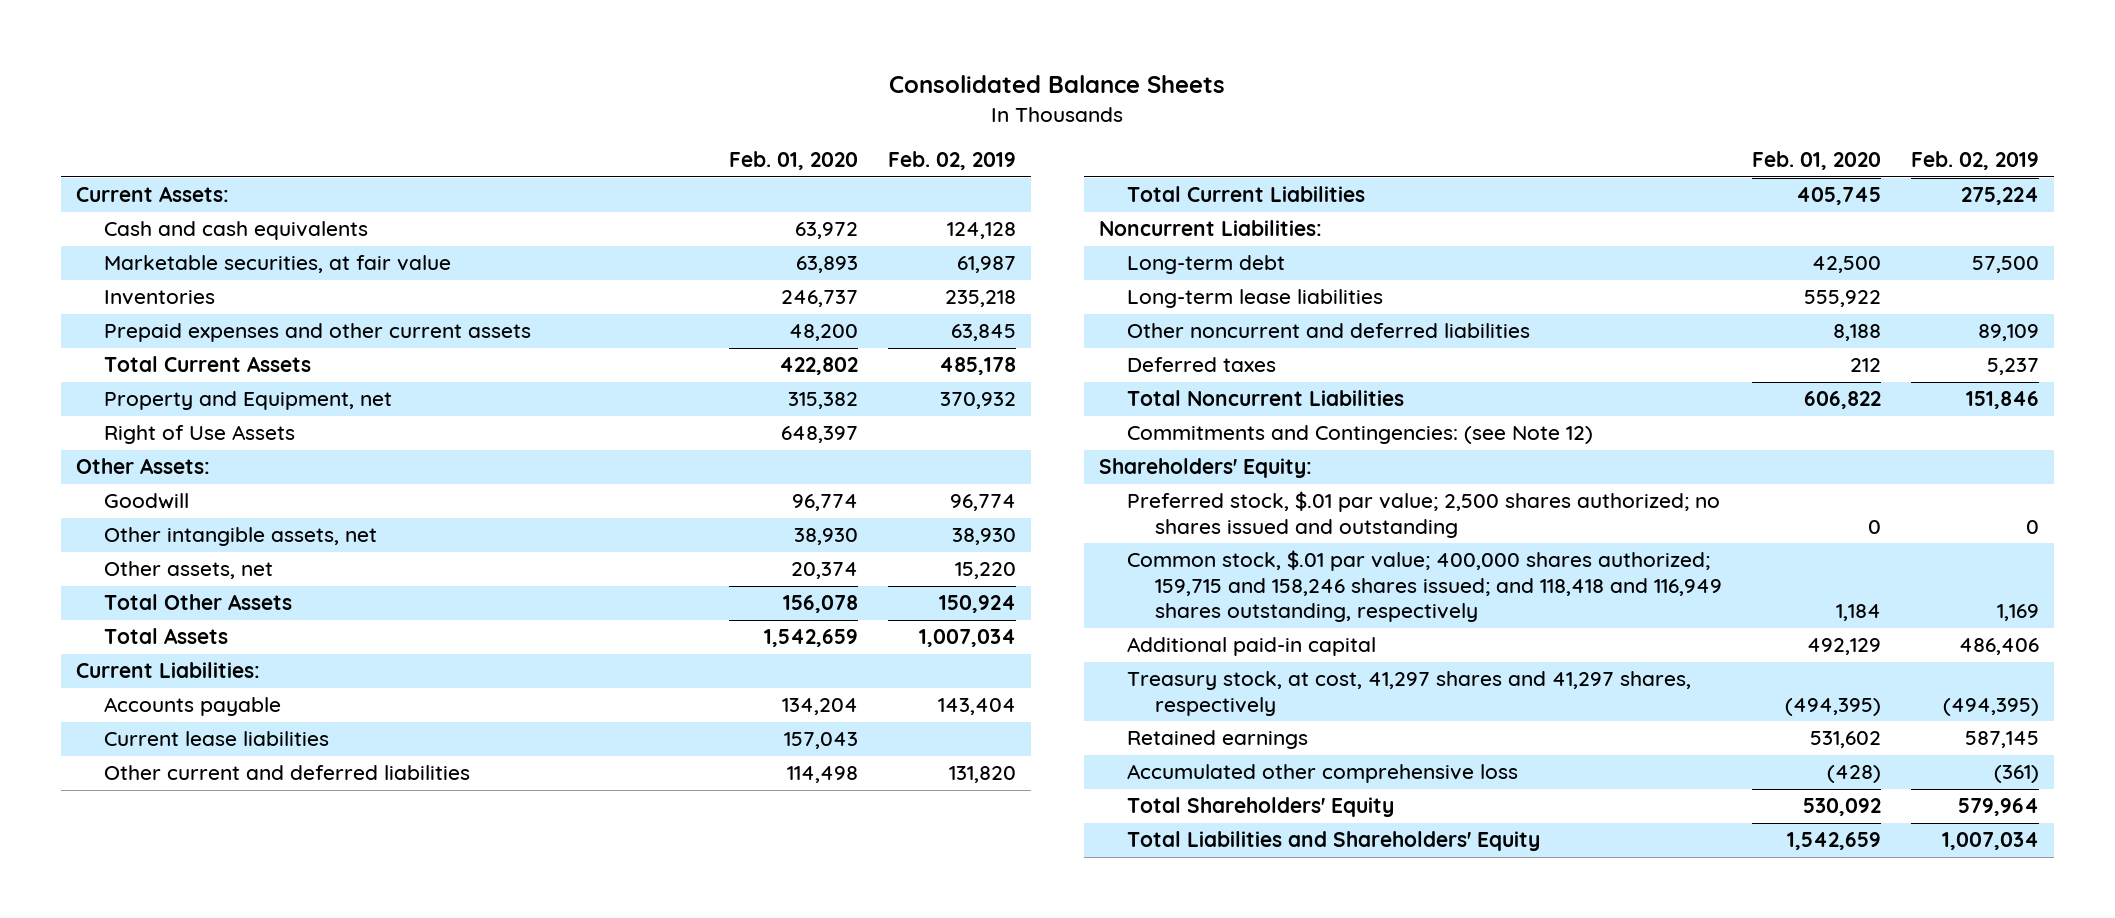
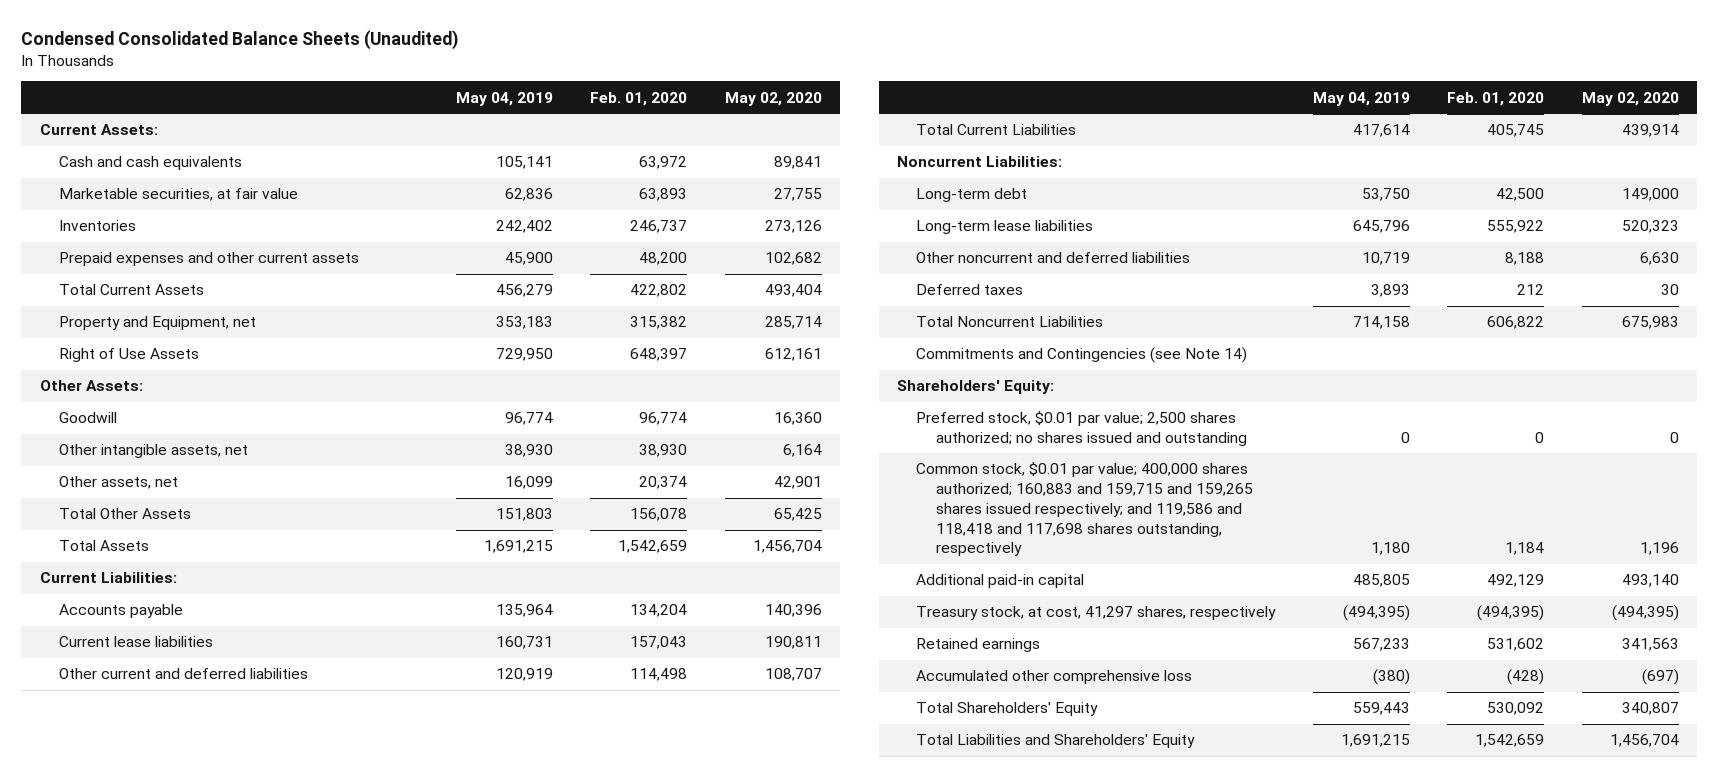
[889,75,1226,94] Consolidated Balance Sheets -> [21,30,459,51] Condensed Consolidated Balance Sheets (Unaudited)
[888,151,1017,171] Feb. 02, 2019 -> none
none -> [455,91,553,106] May 04, 2019
none -> [724,91,822,106] May 02, 2020
[1126,425,1593,445] Commitments and Contingencies: (see Note 12) -> [916,347,1248,364] Commitments and Contingencies (see Note 14)
[1126,491,1720,538] Preferred stock, $.01 par value; 2,500 shares authorized; no shares issued and outstanding -> [916,411,1247,447] Preferred stock, $0.01 par value; 2,500 shares authorized; no shares issued and outstanding
[1126,550,1722,623] Common stock, $.01 par value; 400,000 shares authorized; 159,715 and 158,246 shares issued; and 118,418 and 116,949 shares outstanding, respectively -> [916,462,1253,557] Common stock, $0.01 par value; 400,000 shares authorized; 160,883 and 159,715 and 159,265 shares issued respectively; and 119,586 and 118,418 and 117,698 shares outstanding, respectively
[1126,671,1691,716] Treasury stock, at cost, 41,297 shares and 41,297 shares, respectively -> [916,606,1277,621] Treasury stock, at cost, 41,297 shares, respectively

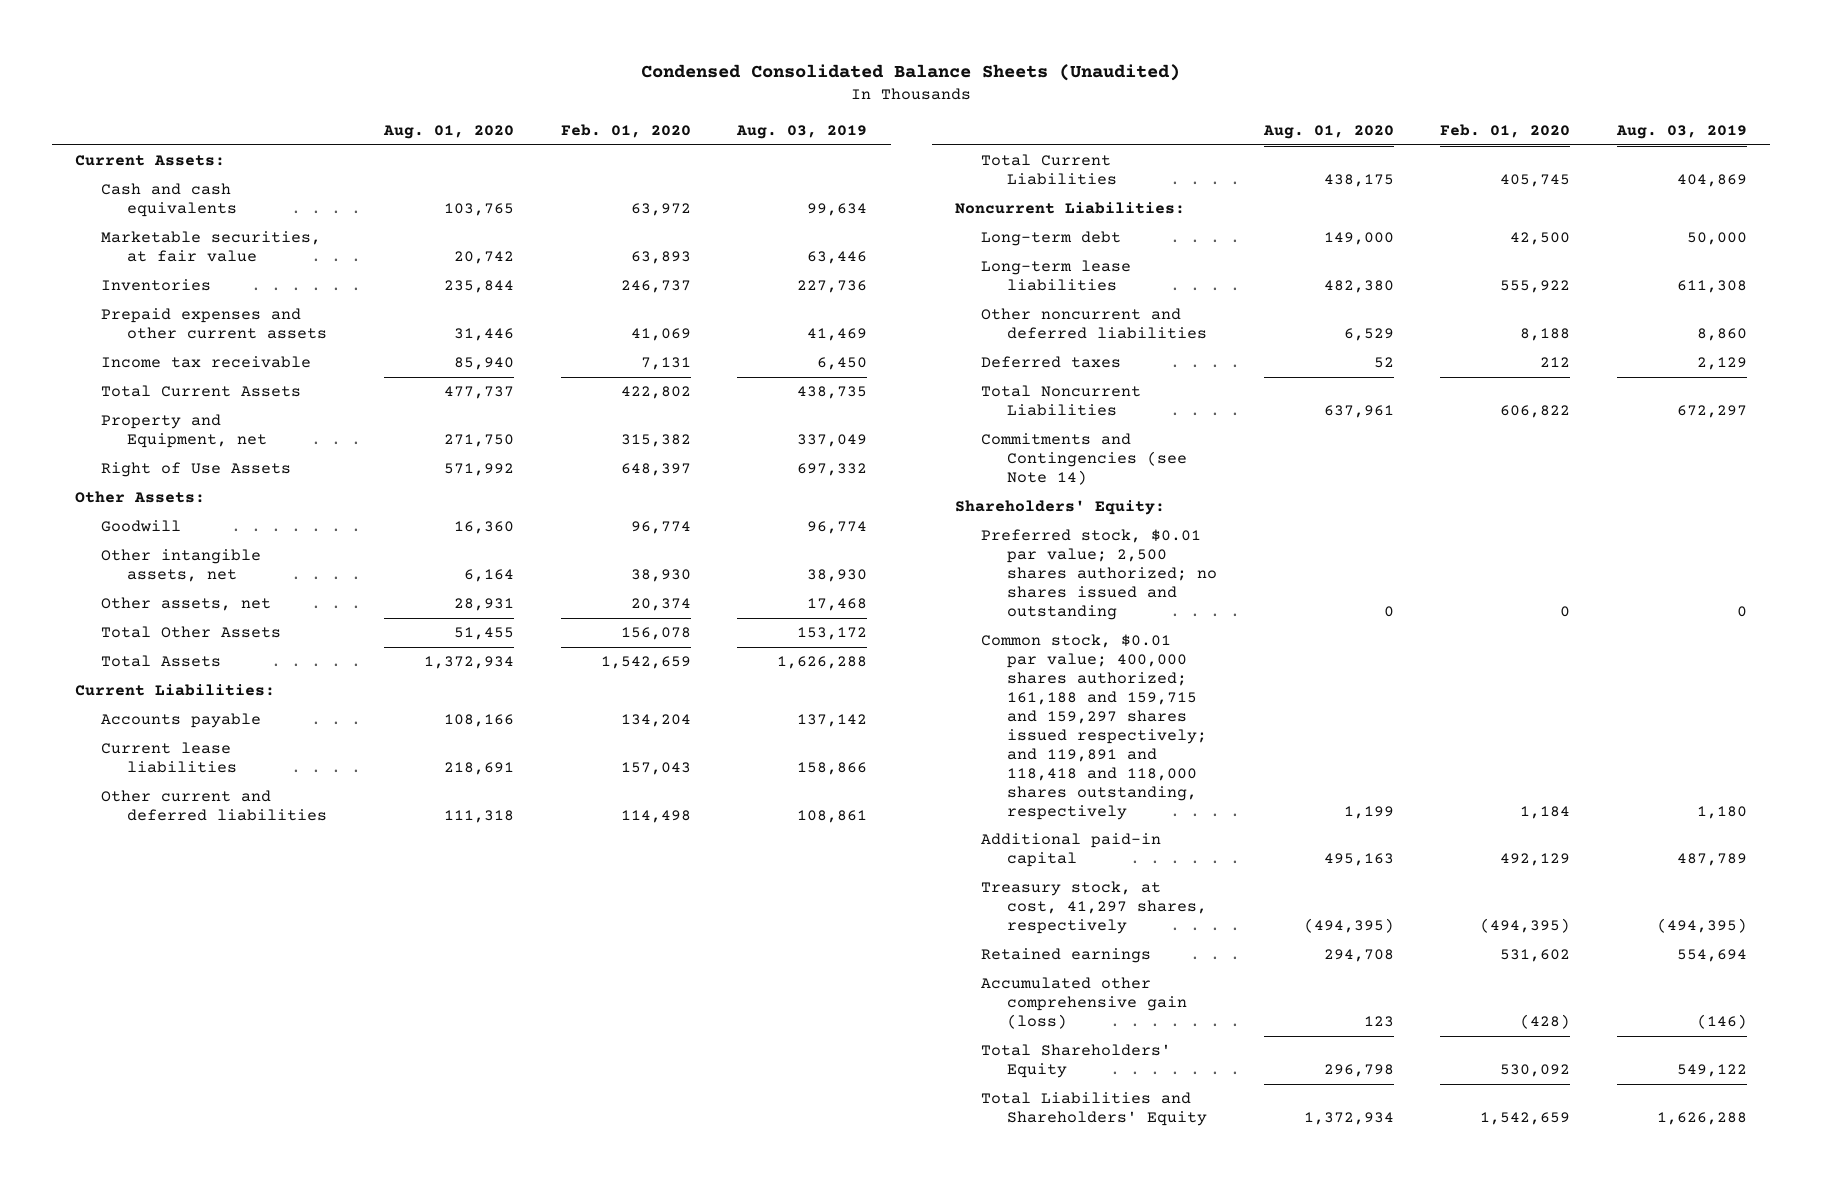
[455,91,553,106] May 04, 2019 -> none
[724,91,822,106] May 02, 2020 -> none
none -> [382,124,514,139] Aug. 01, 2020
none -> [736,124,868,139] Aug. 03, 2019
[639,252,688,266] 48,200 -> [630,328,691,342] 41,069
none -> [101,356,312,369] Income tax receivable
[916,462,1253,557] Common stock, $0.01 par value; 400,000 shares authorized; 160,883 and 159,715 and 159,265 shares issued respectively; and 119,586 and 118,418 and 117,698 shares outstanding, respectively -> [980,634,1207,820] Common stock, $0.01 par value; 400,000 shares authorized; 161,188 and 159,715 and 159,297 shares issued respectively; and 119,891 and 118,418 and 118,000 shares outstanding, respectively
[916,670,1193,685] Accumulated other comprehensive loss -> [980,977,1187,1030] Accumulated other comprehensive gain (loss)

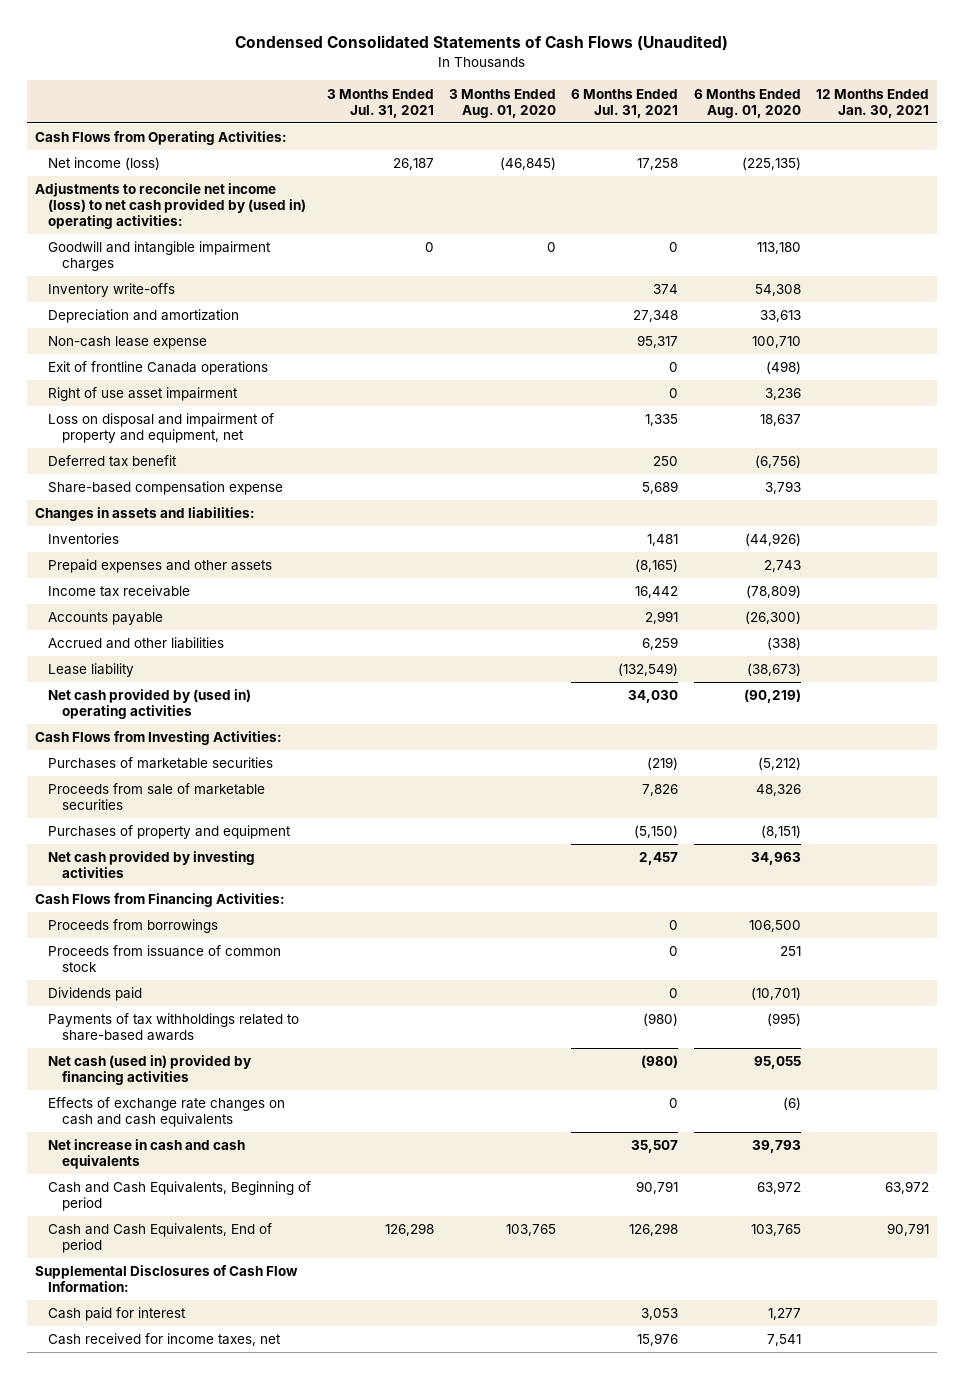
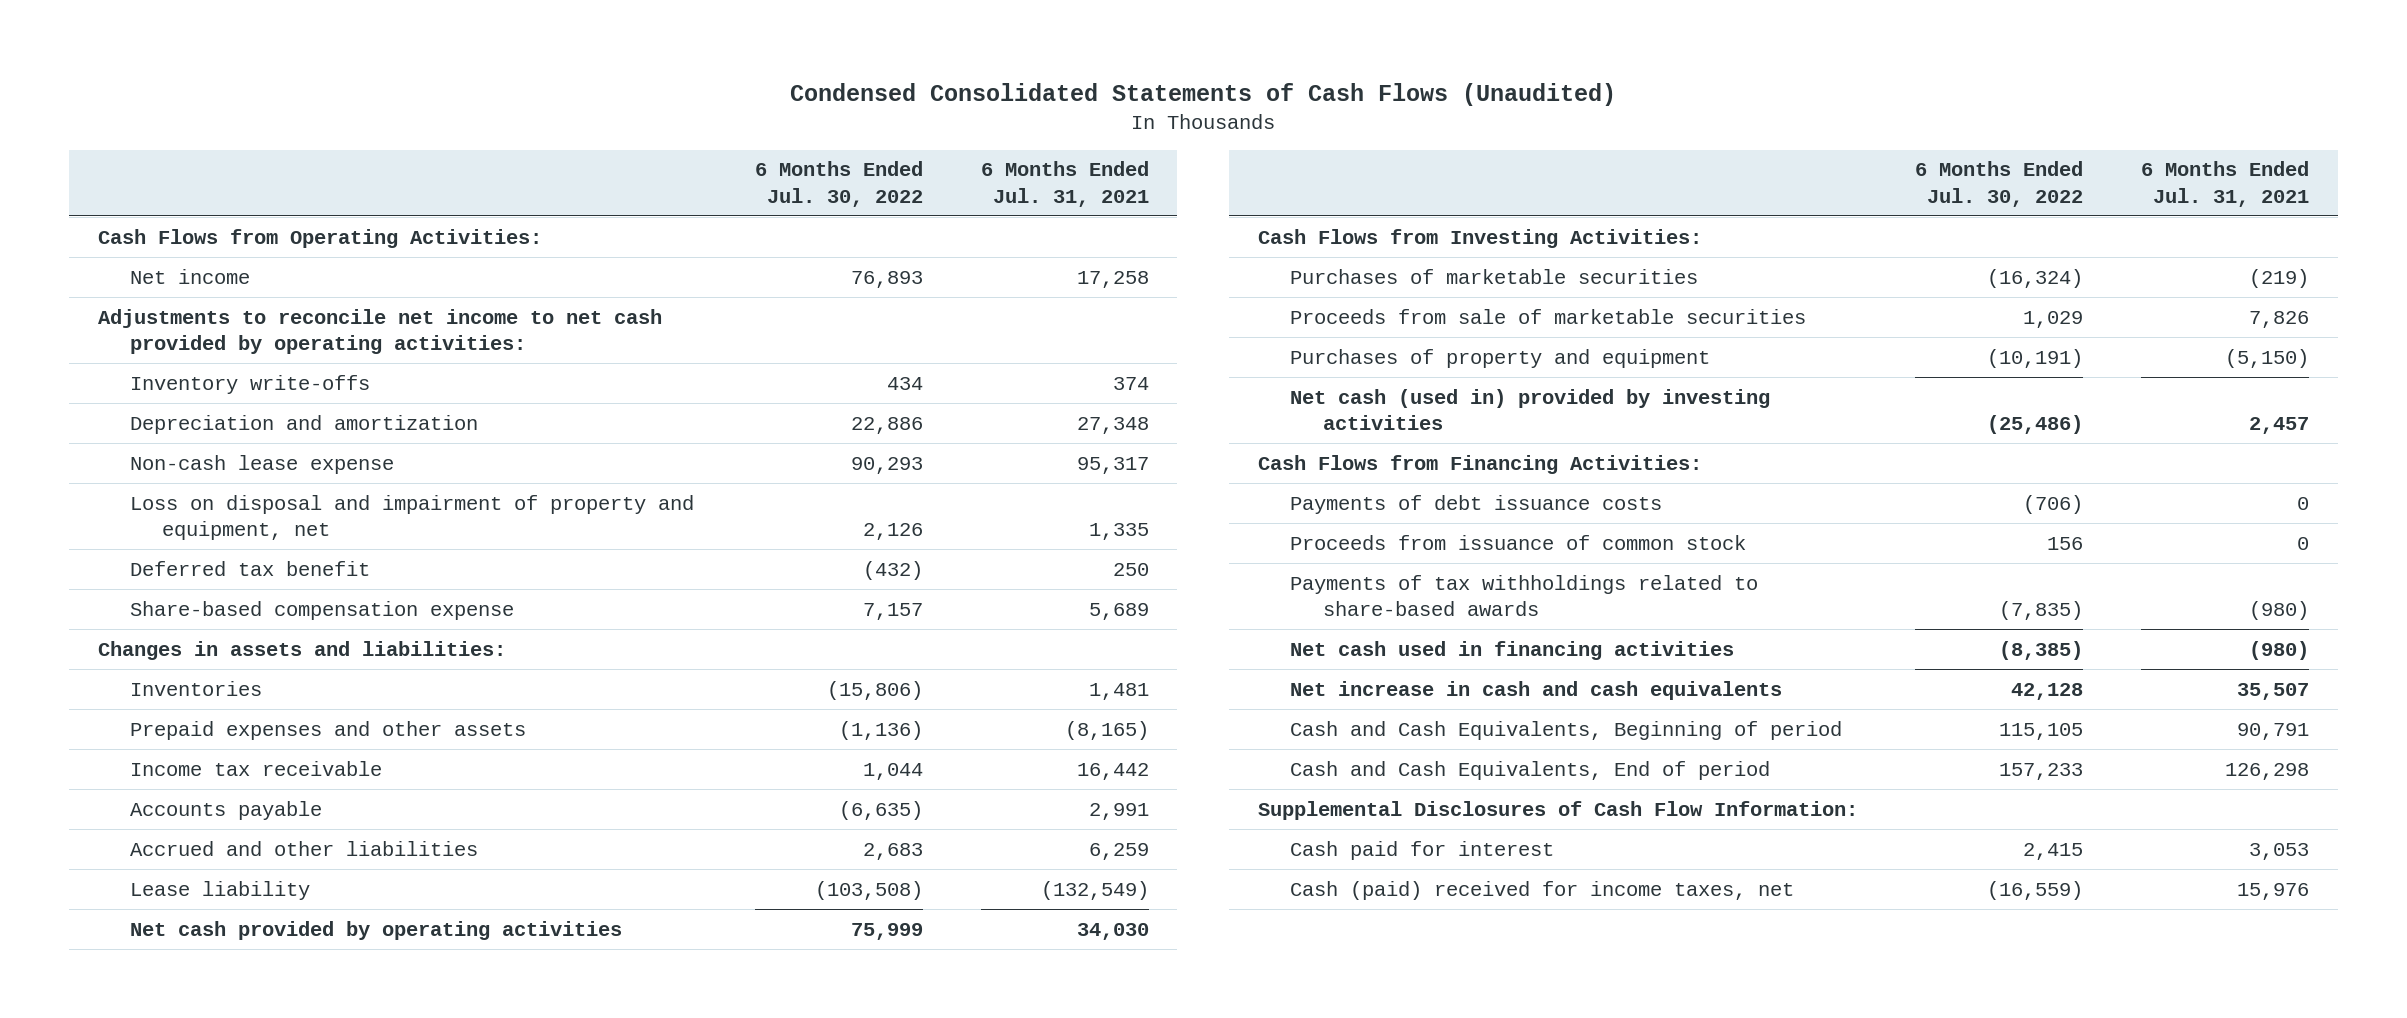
[326,88,434,118] 3 Months Ended Jul. 31, 2021 -> none
[449,88,557,118] 3 Months Ended Aug. 01, 2020 -> none
[693,88,801,118] 6 Months Ended Aug. 01, 2020 -> none
[816,88,930,118] 12 Months Ended Jan. 30, 2021 -> none
none -> [755,161,924,207] 6 Months Ended Jul. 30, 2022
[48,241,272,272] Goodwill and intangible impairment charges -> none
[48,157,161,171] Net income (loss) -> [130,268,251,284] Net income
[34,183,307,230] Adjustments to reconcile net income (loss) to net cash provided by (used in) operating activities: -> [97,308,662,355] Adjustments to reconcile net income to net cash provided by operating activities:
[48,361,269,376] Exit of frontline Canada operations -> none
[48,387,239,402] Right of use asset impairment -> none
[48,689,252,720] Net cash provided by (used in) operating activities -> [130,920,623,940] Net cash provided by operating activities
[48,851,256,879] Net cash provided by investing activities -> [1290,388,1771,431] Net cash (used in) provided by investing activities
[48,919,219,934] Proceeds from borrowings -> none
none -> [1290,494,1663,514] Payments of debt issuance costs
[48,987,143,1002] Dividends paid -> none
[48,1097,286,1128] Effects of exchange rate changes on cash and cash equivalents -> none
[48,1055,252,1086] Net cash (used in) provided by financing activities -> [1290,640,1735,660] Net cash used in financing activities
[48,1333,282,1347] Cash received for income taxes, net -> [1290,880,1795,900] Cash (paid) received for income taxes, net

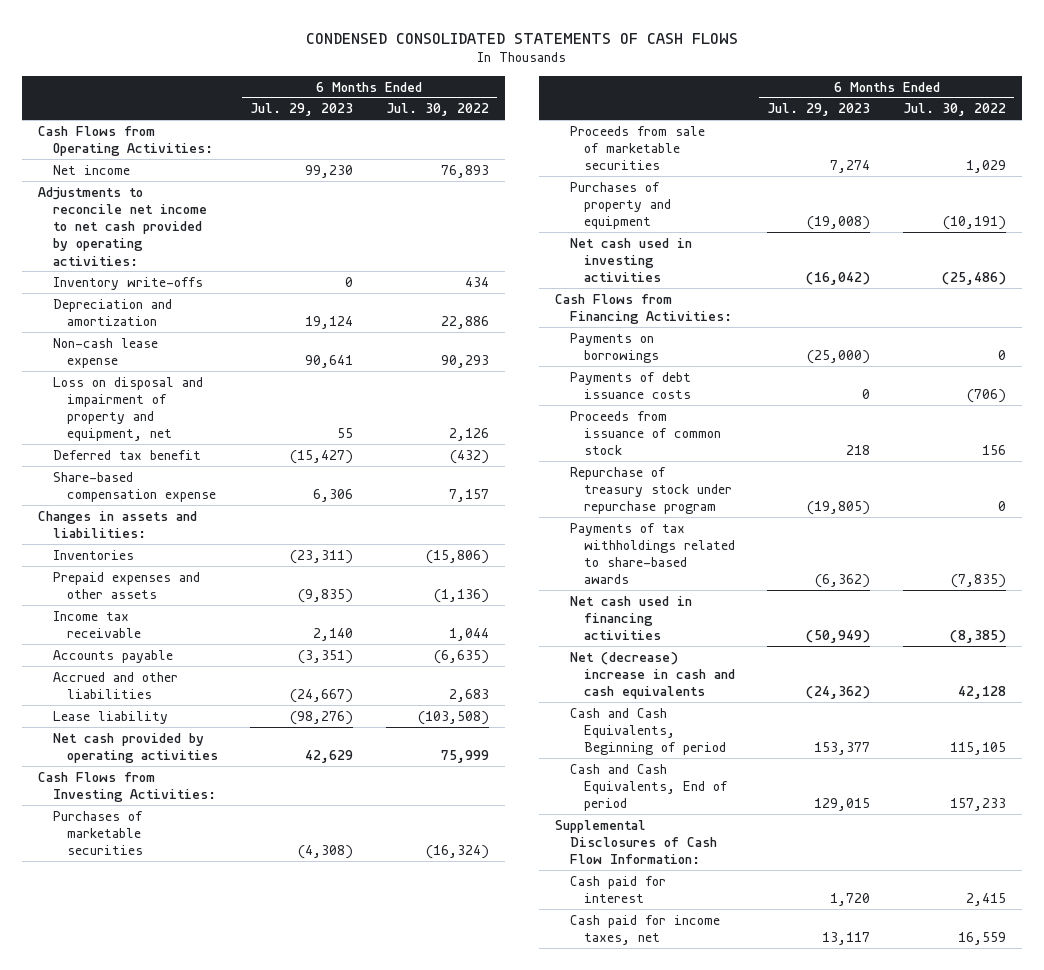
[790,83,1617,107] Condensed Consolidated Statements of Cash Flows (Unaudited) -> [305,32,738,44] CONDENSED CONSOLIDATED STATEMENTS OF CASH FLOWS
[980,161,1149,207] 6 Months Ended Jul. 31, 2021 -> none
none -> [250,103,354,117] Jul. 29, 2023
[1290,388,1771,431] Net cash (used in) provided by investing activities -> [569,237,692,283] Net cash used in investing activities
none -> [569,332,660,363] Payments on borrowings
none -> [569,466,733,515] Repurchase of treasury stock under repurchase program
[1290,680,1783,700] Net increase in cash and cash equivalents -> [569,651,736,700] Net (decrease) increase in cash and cash equivalents
[1290,880,1795,900] Cash (paid) received for income taxes, net -> [569,914,720,945] Cash paid for income taxes, net
[1987,880,2084,900] (16,559) -> [957,931,1006,945] 16,559

